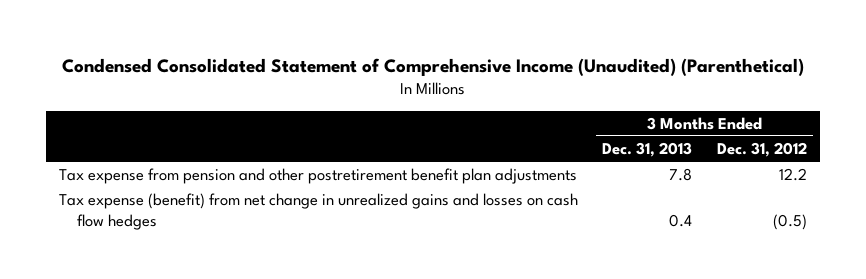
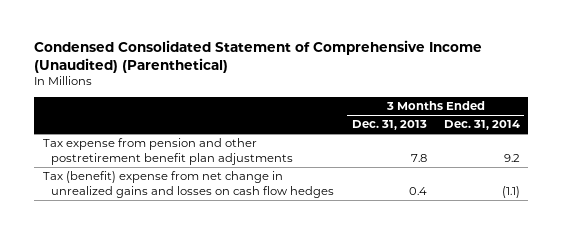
[717,141,808,157] Dec. 31, 2012 -> none
none -> [443,120,520,131] Dec. 31, 2014
[58,193,578,230] Tax expense (benefit) from net change in unrealized gains and losses on cash flow hedges -> [42,171,335,199] Tax (benefit) expense from net change in unrealized gains and losses on cash flow hedges

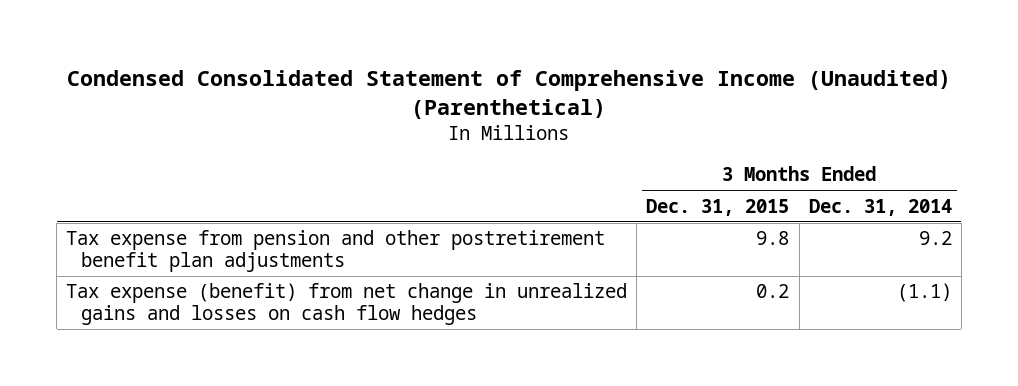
[351,120,427,131] Dec. 31, 2013 -> none
none -> [646,198,790,216] Dec. 31, 2015
[42,171,335,199] Tax (benefit) expense from net change in unrealized gains and losses on cash flow hedges -> [66,283,628,326] Tax expense (benefit) from net change in unrealized gains and losses on cash flow hedges

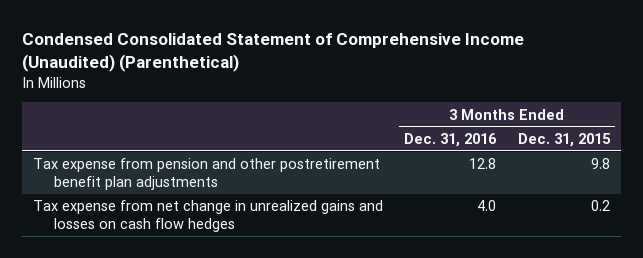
[808,198,952,216] Dec. 31, 2014 -> none
none -> [404,133,498,148] Dec. 31, 2016
[66,283,628,326] Tax expense (benefit) from net change in unrealized gains and losses on cash flow hedges -> [32,200,383,233] Tax expense from net change in unrealized gains and losses on cash flow hedges

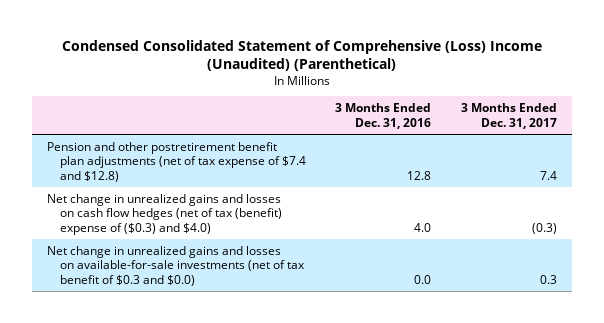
[22,32,525,72] Condensed Consolidated Statement of Comprehensive Income (Unaudited) (Parenthetical) -> [62,39,543,71] Condensed Consolidated Statement of Comprehensive (Loss) Income (Unaudited) (Parenthetical)
[517,133,611,148] Dec. 31, 2015 -> none
none -> [460,103,557,129] 3 Months Ended Dec. 31, 2017
[32,158,380,191] Tax expense from pension and other postretirement benefit plan adjustments -> [47,141,306,182] Pension and other postretirement benefit plan adjustments (net of tax expense of $7.4 and $12.8)
[32,200,383,233] Tax expense from net change in unrealized gains and losses on cash flow hedges -> [47,193,282,235] Net change in unrealized gains and losses on cash flow hedges (net of tax (benefit) expense of ($0.3) and $4.0)
none -> [47,245,305,286] Net change in unrealized gains and losses on available-for-sale investments (net of tax benefit of $0.3 and $0.0)

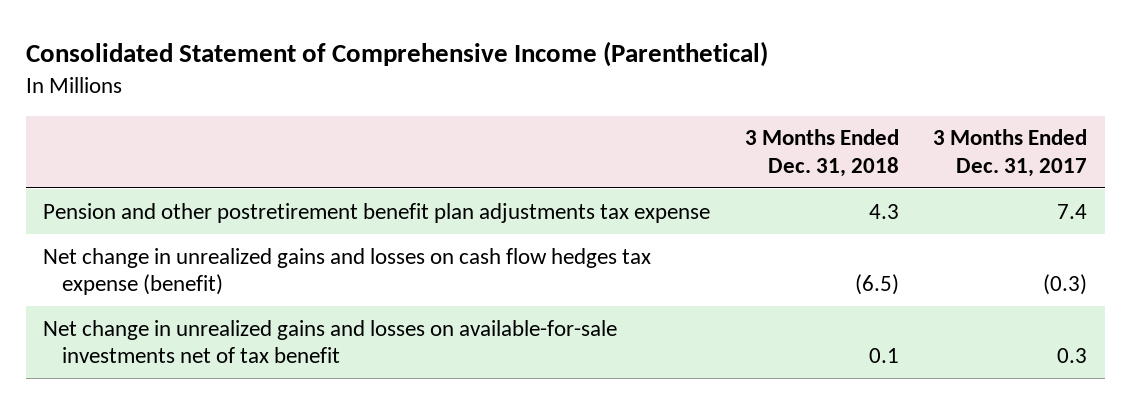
[62,39,543,71] Condensed Consolidated Statement of Comprehensive (Loss) Income (Unaudited) (Parenthetical) -> [26,40,769,67] Consolidated Statement of Comprehensive Income (Parenthetical)
[335,103,432,129] 3 Months Ended Dec. 31, 2016 -> none
none -> [744,129,899,177] 3 Months Ended Dec. 31, 2018
[47,141,306,182] Pension and other postretirement benefit plan adjustments (net of tax expense of $7.4 and $12.8) -> [43,202,711,223] Pension and other postretirement benefit plan adjustments tax expense
[47,193,282,235] Net change in unrealized gains and losses on cash flow hedges (net of tax (benefit) expense of ($0.3) and $4.0) -> [43,247,652,296] Net change in unrealized gains and losses on cash flow hedges tax expense (benefit)
[47,245,305,286] Net change in unrealized gains and losses on available-for-sale investments (net of tax benefit of $0.3 and $0.0) -> [43,319,618,364] Net change in unrealized gains and losses on available-for-sale investments net of tax benefit

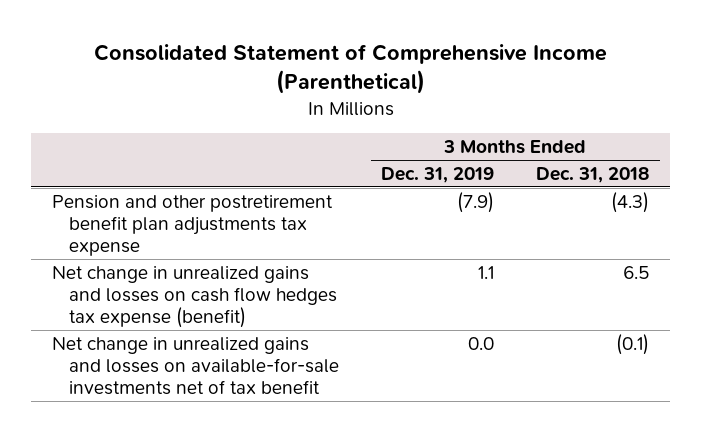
[933,129,1088,177] 3 Months Ended Dec. 31, 2017 -> none
none -> [381,166,495,183] Dec. 31, 2019
[868,203,899,219] 4.3 -> [611,191,650,213] (4.3)
[854,274,899,296] (6.5) -> [623,265,650,279] 6.5
[868,348,899,364] 0.1 -> [616,333,650,355] (0.1)

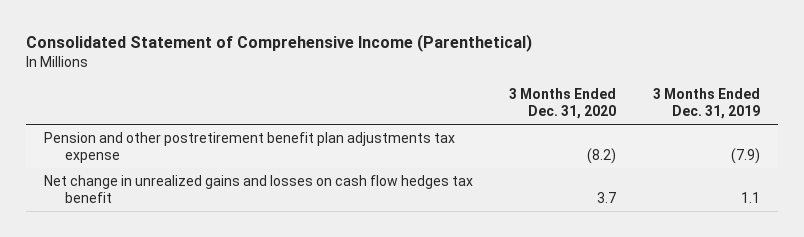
[536,166,650,183] Dec. 31, 2018 -> none
none -> [509,87,617,120] 3 Months Ended Dec. 31, 2020
[52,336,340,395] Net change in unrealized gains and losses on available-for-sale investments net of tax benefit -> none
[52,265,338,328] Net change in unrealized gains and losses on cash flow hedges tax expense (benefit) -> [44,175,474,204] Net change in unrealized gains and losses on cash flow hedges tax benefit

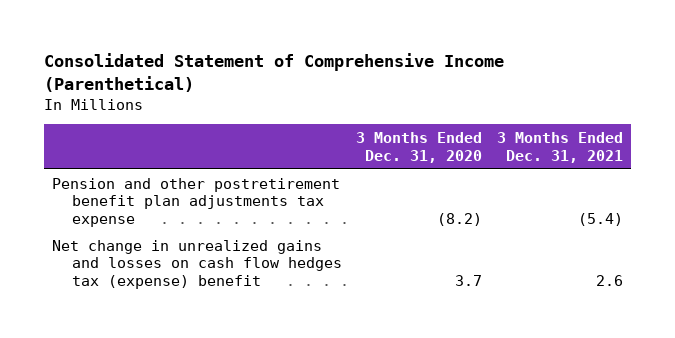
[652,87,760,120] 3 Months Ended Dec. 31, 2019 -> none
none -> [497,132,624,163] 3 Months Ended Dec. 31, 2021
[44,175,474,204] Net change in unrealized gains and losses on cash flow hedges tax benefit -> [51,239,342,290] Net change in unrealized gains and losses on cash flow hedges tax (expense) benefit

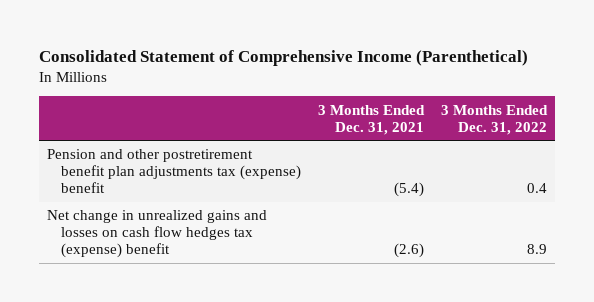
[356,132,483,163] 3 Months Ended Dec. 31, 2020 -> none
none -> [440,104,548,135] 3 Months Ended Dec. 31, 2022
[51,177,340,228] Pension and other postretirement benefit plan adjustments tax expense -> [47,149,301,194] Pension and other postretirement benefit plan adjustments tax (expense) benefit
[596,275,624,287] 2.6 -> [393,243,424,259] (2.6)

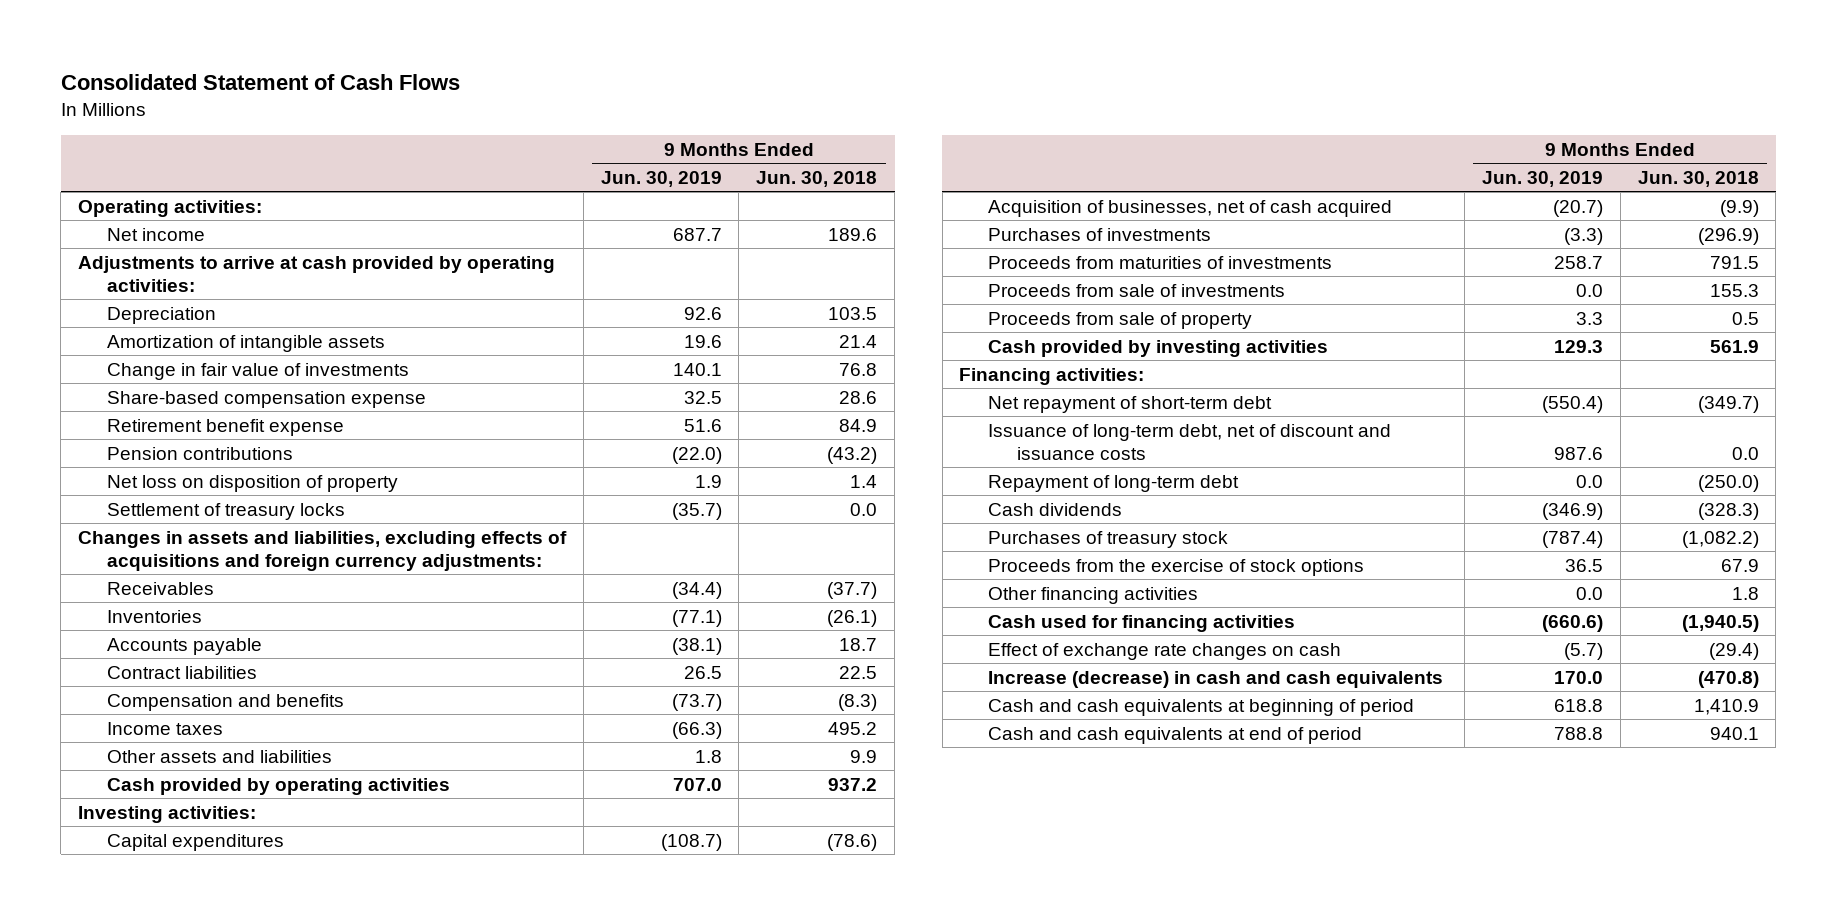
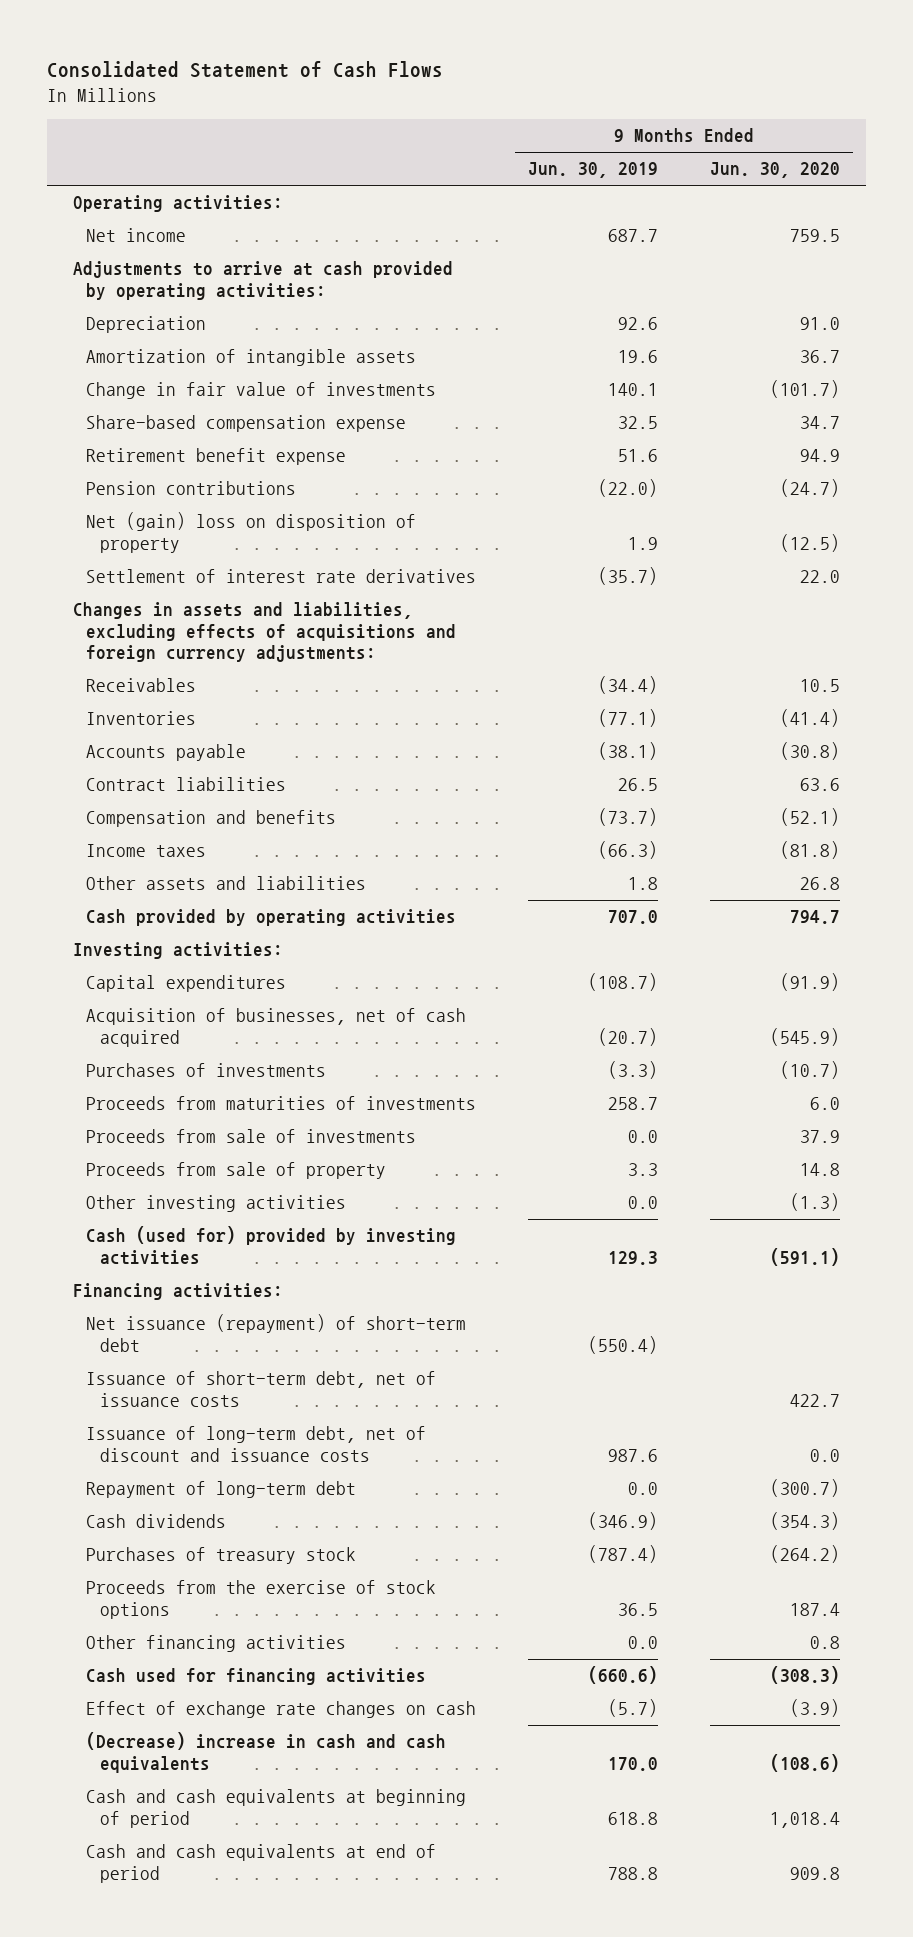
[756,170,878,187] Jun. 30, 2018 -> none
none -> [709,162,840,179] Jun. 30, 2020
[106,474,398,492] Net loss on disposition of property -> [86,512,417,553] Net (gain) loss on disposition of property
[106,502,345,520] Settlement of treasury locks -> [86,569,477,584] Settlement of interest rate derivatives
none -> [86,1195,347,1213] Other investing activities
[988,339,1329,357] Cash provided by investing activities -> [86,1226,457,1265] Cash (used for) provided by investing activities
[988,395,1273,413] Net repayment of short-term debt -> [86,1314,467,1352] Net issuance (repayment) of short-term debt
none -> [86,1371,437,1407] Issuance of short-term debt, net of issuance costs
[988,670,1444,688] Increase (decrease) in cash and cash equivalents -> [86,1732,447,1773] (Decrease) increase in cash and cash equivalents

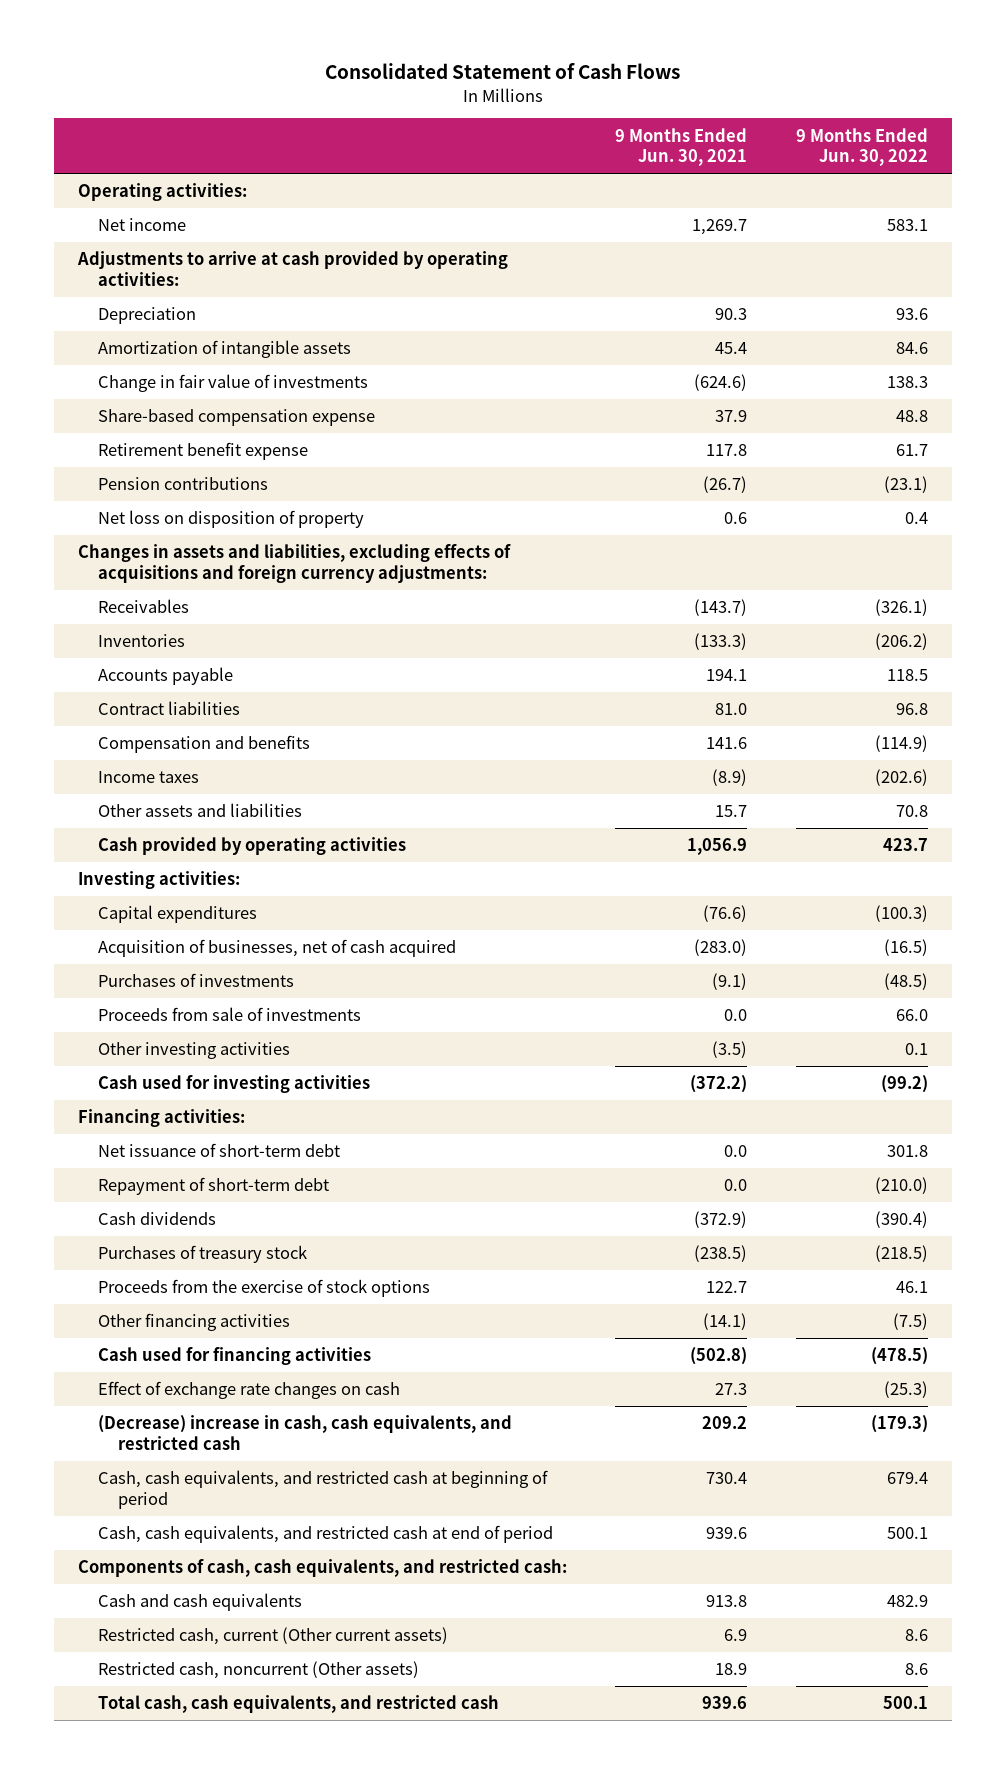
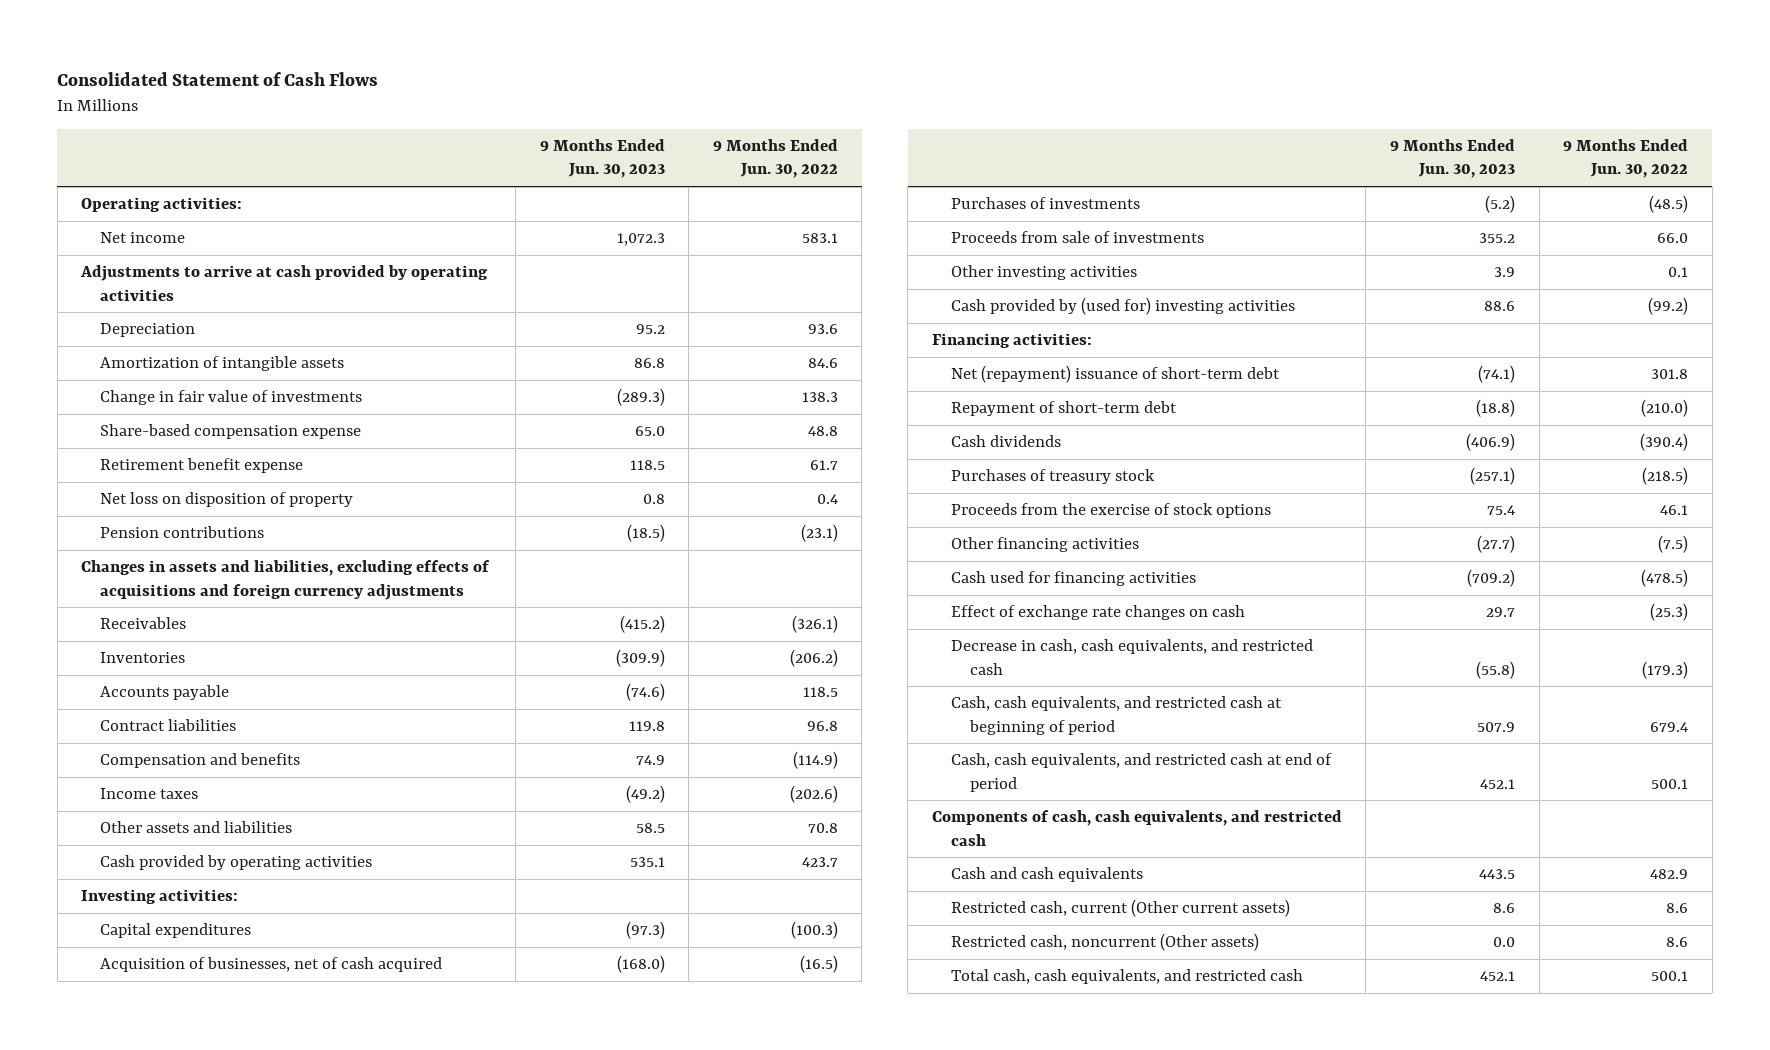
[615,127,748,167] 9 Months Ended Jun. 30, 2021 -> none
none -> [539,139,665,179] 9 Months Ended Jun. 30, 2023
[76,251,508,286] Adjustments to arrive at cash provided by operating activities: -> [80,265,489,301] Adjustments to arrive at cash provided by operating activities
[98,477,269,491] Pension contributions -> [100,526,265,539] Pension contributions
[77,544,511,583] Changes in assets and liabilities, excluding effects of acquisitions and foreign currency adjustments: -> [81,560,491,600] Changes in assets and liabilities, excluding effects of acquisitions and foreign currency adjustments
[98,1075,371,1094] Cash used for investing activities -> [950,297,1295,316] Cash provided by (used for) investing activities
[98,1143,341,1158] Net issuance of short-term debt -> [950,365,1280,384] Net (repayment) issuance of short-term debt
[98,1415,513,1450] (Decrease) increase in cash, cash equivalents, and restricted cash -> [950,639,1313,675] Decrease in cash, cash equivalents, and restricted cash
[77,1559,567,1578] Components of cash, cash equivalents, and restricted cash: -> [931,810,1342,846] Components of cash, cash equivalents, and restricted cash

